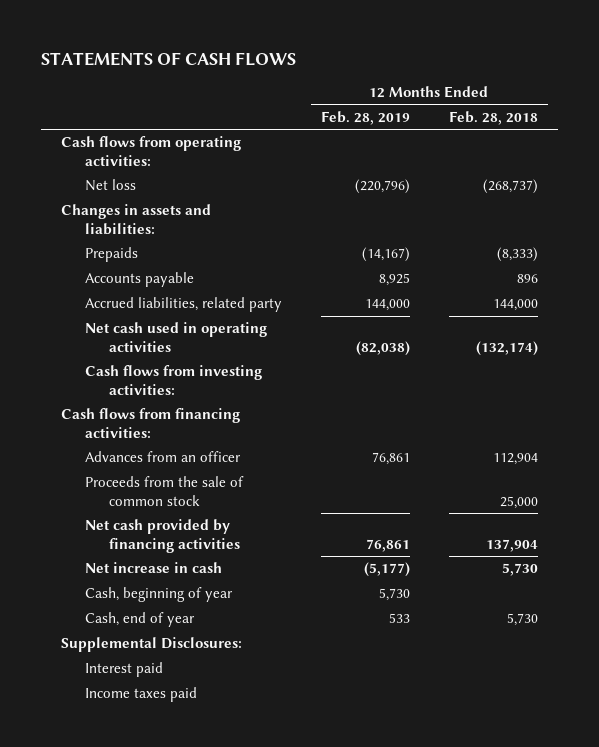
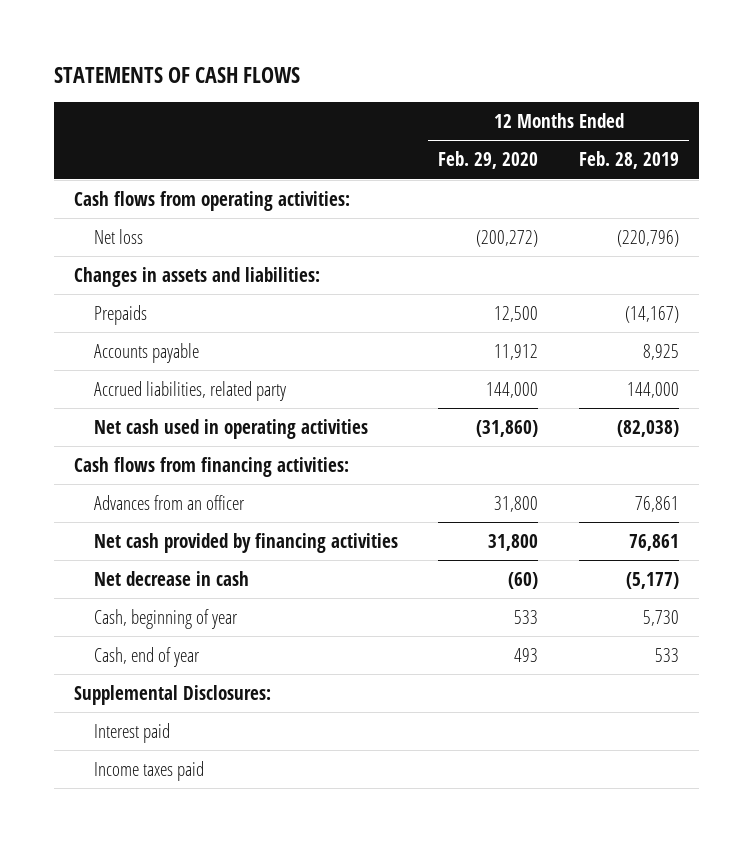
[449,110,539,125] Feb. 28, 2018 -> none
none -> [438,151,539,170] Feb. 29, 2020
[84,365,262,396] Cash flows from investing activities: -> none
[84,476,244,507] Proceeds from the sale of common stock -> none
[84,562,222,574] Net increase in cash -> [94,570,250,586] Net decrease in cash

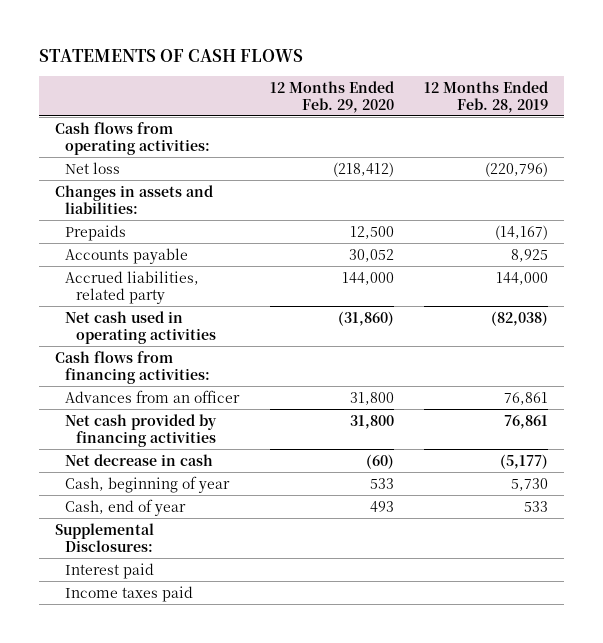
[476,229,539,247] (200,272) -> [332,161,394,177] (218,412)
[494,343,539,360] 11,912 -> [348,248,394,262] 30,052

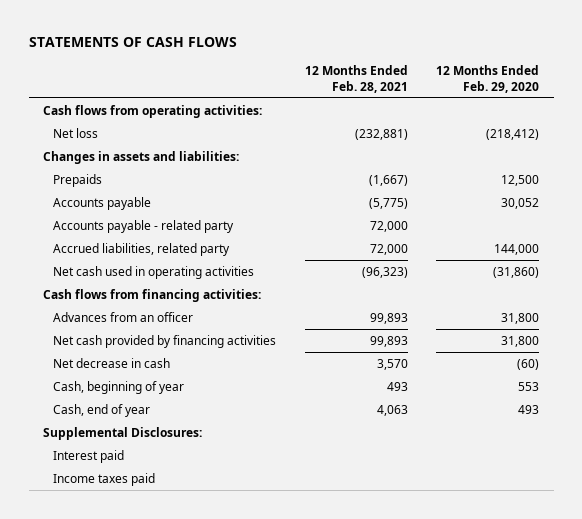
[424,80,549,113] 12 Months Ended Feb. 28, 2019 -> none
none -> [304,65,408,93] 12 Months Ended Feb. 28, 2021
none -> [53,219,235,233] Accounts payable - related party
[369,477,394,489] 533 -> [518,381,540,391] 553

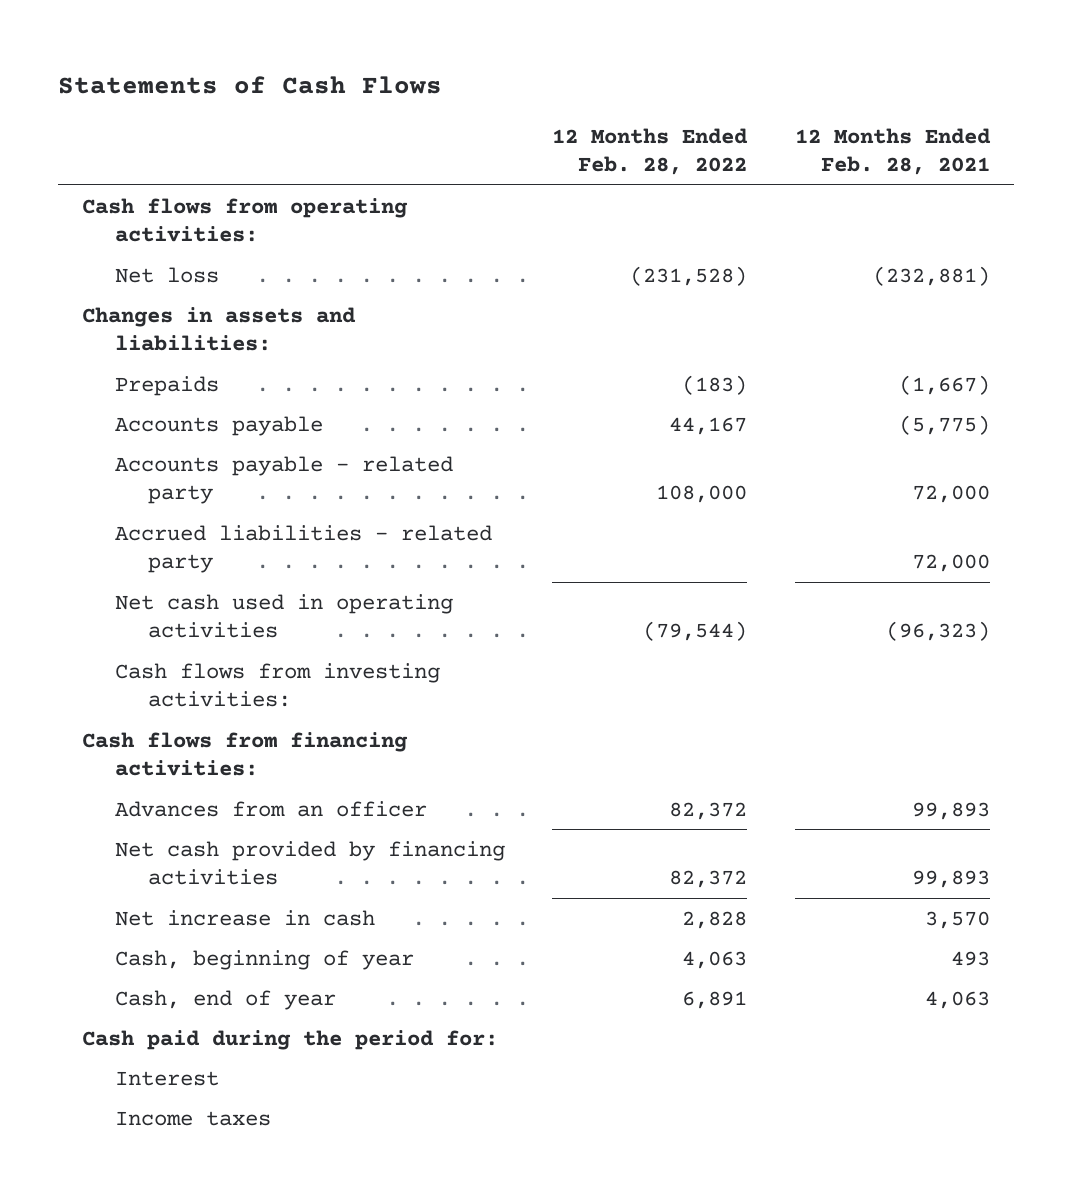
[28,37,237,48] STATEMENTS OF CASH FLOWS -> [58,76,443,95] Statements of Cash Flows
[436,65,540,93] 12 Months Ended Feb. 29, 2020 -> none
none -> [552,127,749,175] 12 Months Ended Feb. 28, 2022
[53,242,231,256] Accrued liabilities, related party -> [114,524,492,574] Accrued liabilities - related party
none -> [114,662,440,708] Cash flows from investing activities:
[53,357,171,368] Net decrease in cash -> [114,909,375,926] Net increase in cash
[42,426,202,440] Supplemental Disclosures: -> [81,1029,498,1050] Cash paid during the period for:
[53,449,125,463] Interest paid -> [114,1070,219,1086] Interest
[53,472,156,486] Income taxes paid -> [114,1110,271,1126] Income taxes

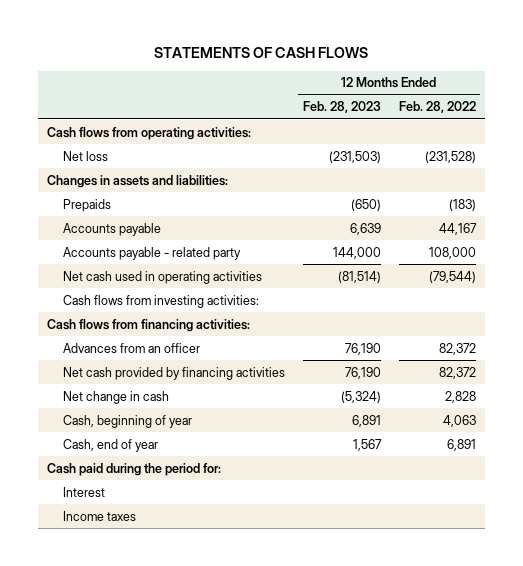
[58,76,443,95] Statements of Cash Flows -> [154,46,369,58] STATEMENTS OF CASH FLOWS
[794,127,991,175] 12 Months Ended Feb. 28, 2021 -> none
none -> [302,101,381,114] Feb. 28, 2023
[114,524,492,574] Accrued liabilities - related party -> none
[114,909,375,926] Net increase in cash -> [62,390,169,404] Net change in cash

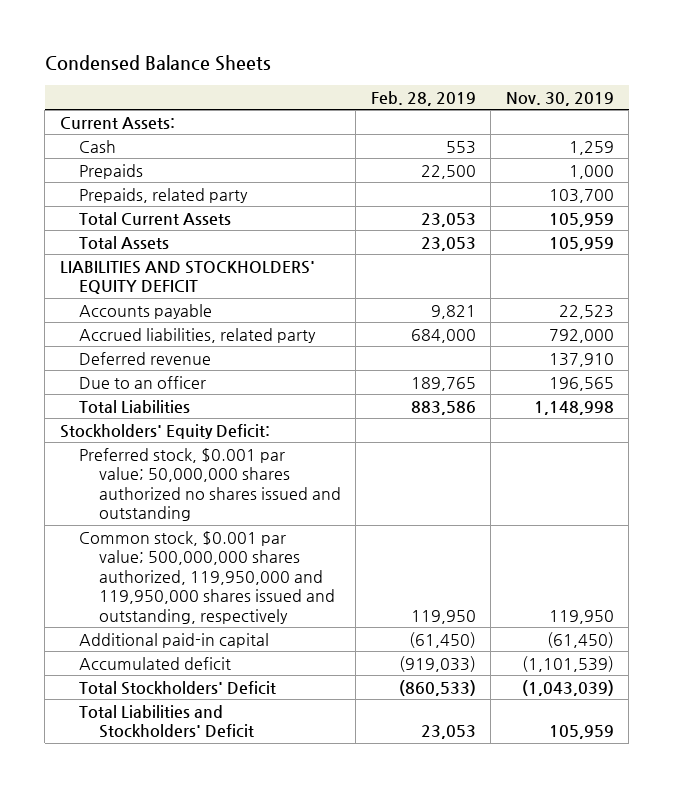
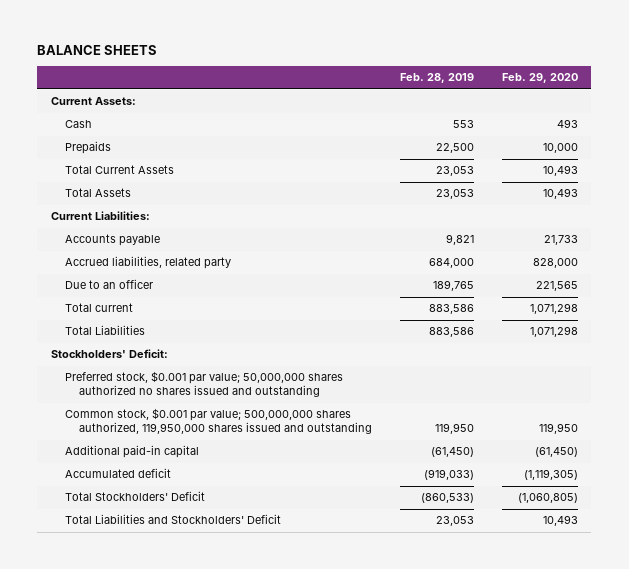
[44,55,271,72] Condensed Balance Sheets -> [37,44,158,55] BALANCE SHEETS
[505,91,614,106] Nov. 30, 2019 -> none
none -> [501,73,578,84] Feb. 29, 2020
[79,187,249,203] Prepaids, related party -> none
[59,260,315,295] LIABILITIES AND STOCKHOLDERS' EQUITY DEFICIT -> none
none -> [51,211,151,221] Current Liabilities:
[79,351,212,365] Deferred revenue -> none
none -> [65,303,134,313] Total current
[59,423,270,439] Stockholders' Equity Deficit: -> [51,349,169,359] Stockholders' Deficit:
[79,530,335,624] Common stock, $0.001 par value; 500,000,000 shares authorized, 119,950,000 and 119,950,000 shares issued and outstanding, respectively -> [65,408,373,435] Common stock, $0.001 par value; 500,000,000 shares authorized, 119,950,000 shares issued and outstanding

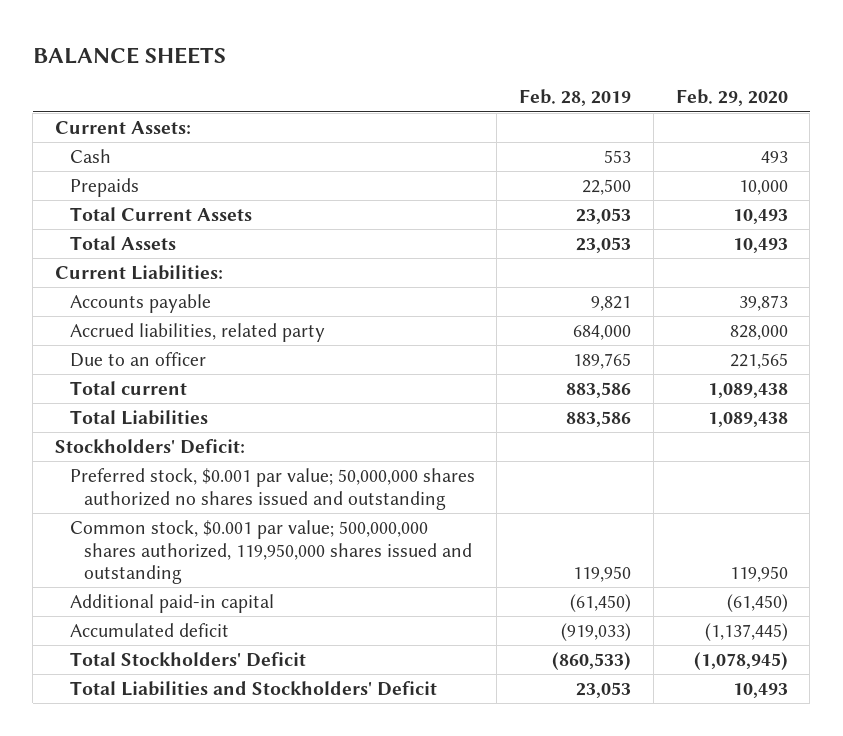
[543,235,578,246] 21,733 -> [738,295,788,312] 39,873
[529,303,578,315] 1,071,298 -> [707,383,788,399] 1,089,438
[529,326,578,338] 1,071,298 -> [707,412,788,428] 1,089,438
[523,469,578,481] (1,119,305) -> [704,623,788,642] (1,137,445)
[517,493,578,504] (1,060,805) -> [693,652,788,671] (1,078,945)

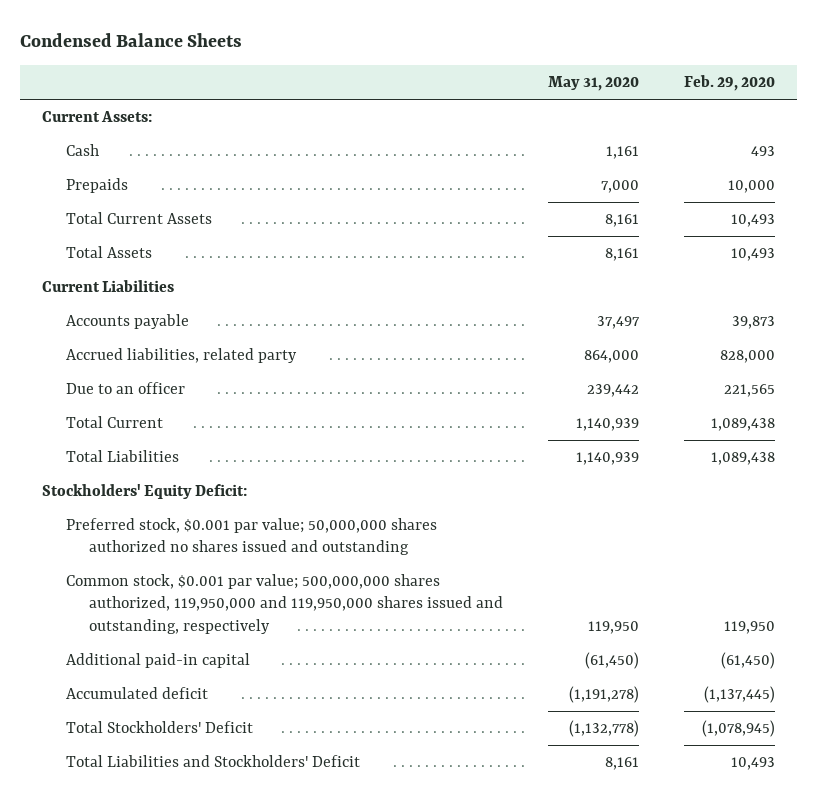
[32,46,226,64] BALANCE SHEETS -> [19,33,242,48] Condensed Balance Sheets
[519,89,632,107] Feb. 28, 2019 -> none
none -> [547,76,639,92] May 31, 2020
[55,265,224,281] Current Liabilities: -> [42,280,175,293] Current Liabilities
[69,381,187,396] Total current -> [65,416,163,429] Total Current
[55,439,246,455] Stockholders' Deficit: -> [42,484,248,500] Stockholders' Equity Deficit:
[69,520,473,585] Common stock, $0.001 par value; 500,000,000 shares authorized, 119,950,000 shares issued and outstanding -> [65,574,503,634] Common stock, $0.001 par value; 500,000,000 shares authorized, 119,950,000 and 119,950,000 shares issued and outstanding, respectively

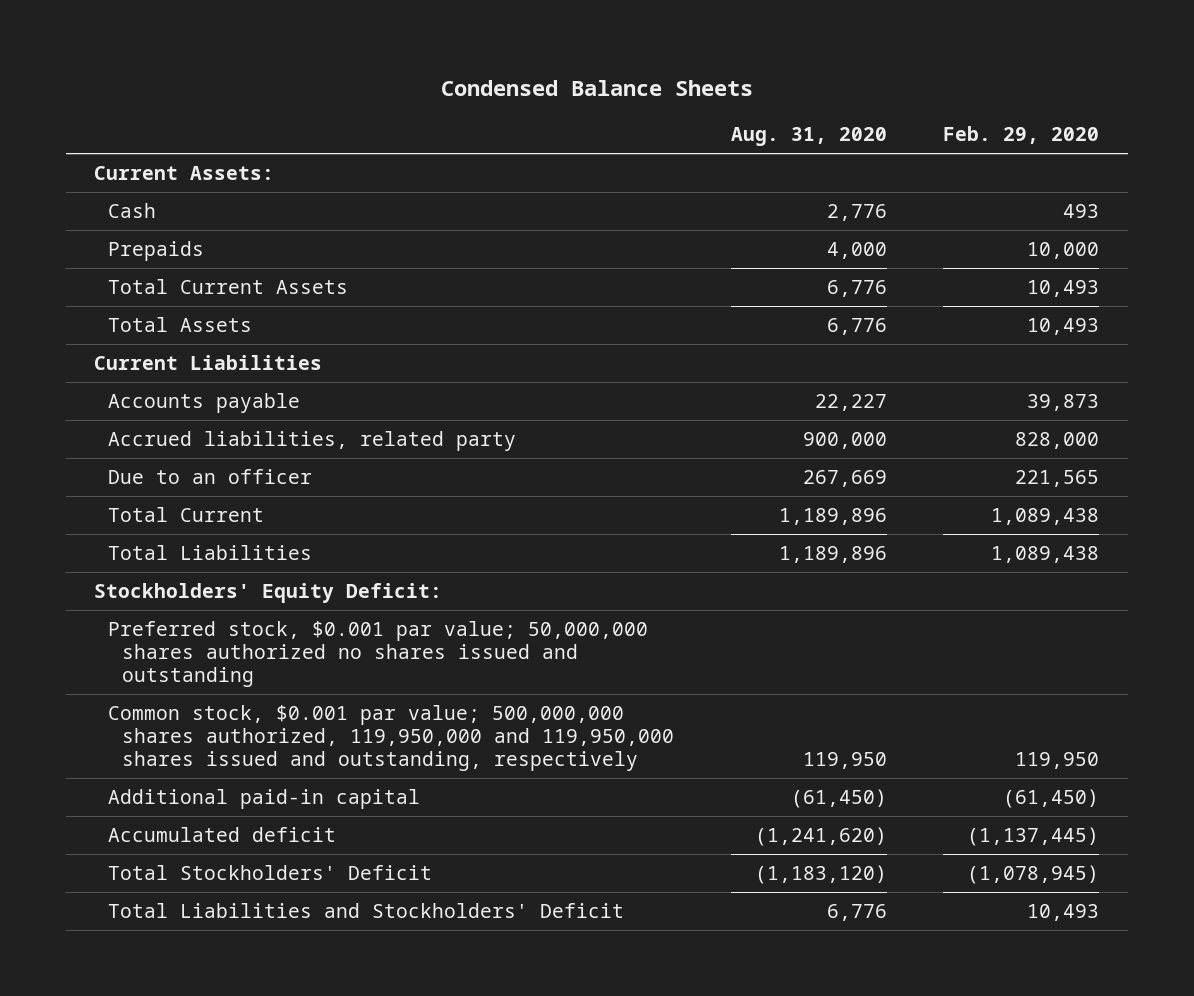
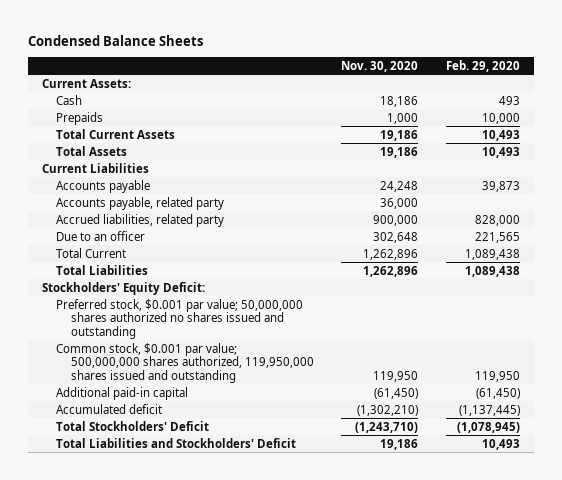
[730,127,887,147] Aug. 31, 2020 -> none
none -> [341,60,419,72] Nov. 30, 2020
none -> [56,196,225,210] Accounts payable, related party
[108,704,675,772] Common stock, $0.001 par value; 500,000,000 shares authorized, 119,950,000 and 119,950,000 shares issued and outstanding, respectively -> [56,342,314,383] Common stock, $0.001 par value; 500,000,000 shares authorized, 119,950,000 shares issued and outstanding

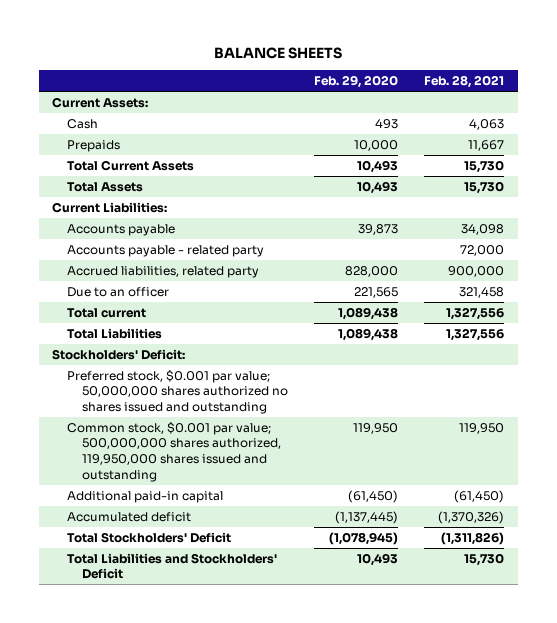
[28,35,204,47] Condensed Balance Sheets -> [214,47,343,60] BALANCE SHEETS
[341,60,419,72] Nov. 30, 2020 -> none
none -> [424,75,505,89] Feb. 28, 2021
[42,162,150,173] Current Liabilities -> [52,201,168,213] Current Liabilities:
[56,196,225,210] Accounts payable, related party -> [67,244,265,257] Accounts payable - related party
[56,247,127,258] Total Current -> [67,307,147,318] Total current
[42,281,206,295] Stockholders' Equity Deficit: -> [52,348,186,360] Stockholders' Deficit:

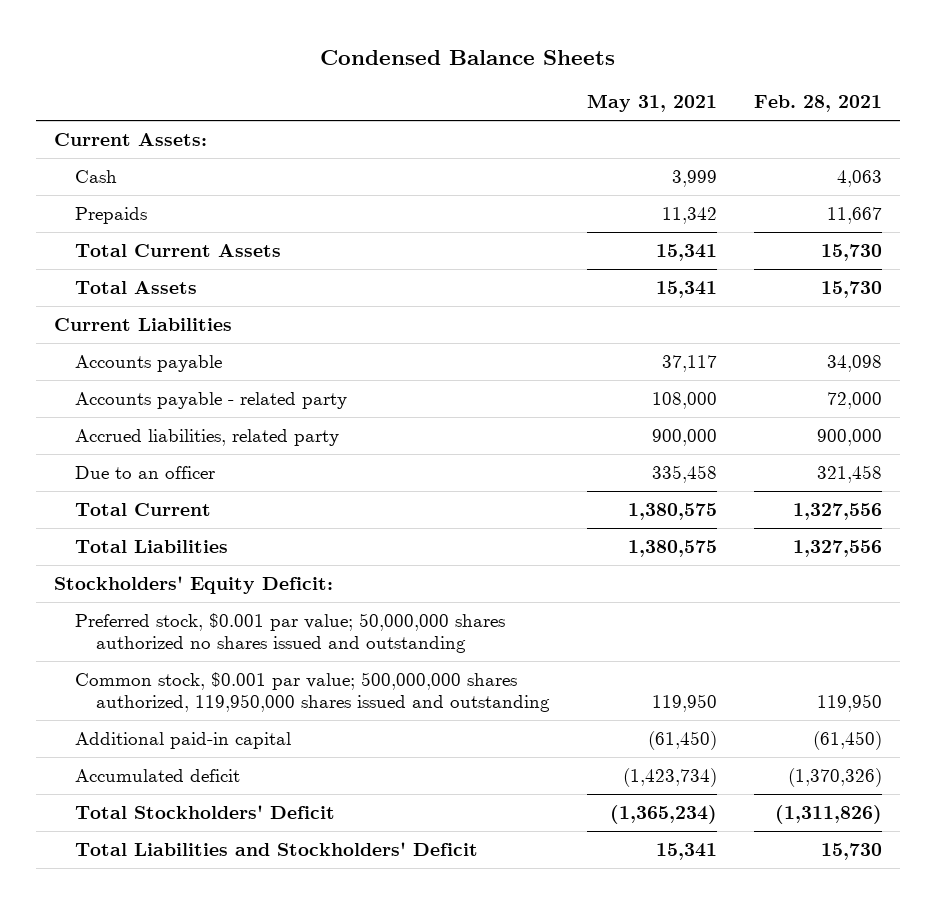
[214,47,343,60] BALANCE SHEETS -> [319,49,615,65] Condensed Balance Sheets
[314,75,399,89] Feb. 29, 2020 -> none
none -> [586,94,717,113] May 31, 2021
[52,201,168,213] Current Liabilities: -> [54,317,233,331] Current Liabilities
[67,307,147,318] Total current -> [75,502,212,516] Total Current
[52,348,186,360] Stockholders' Deficit: -> [54,575,334,594] Stockholders' Equity Deficit:

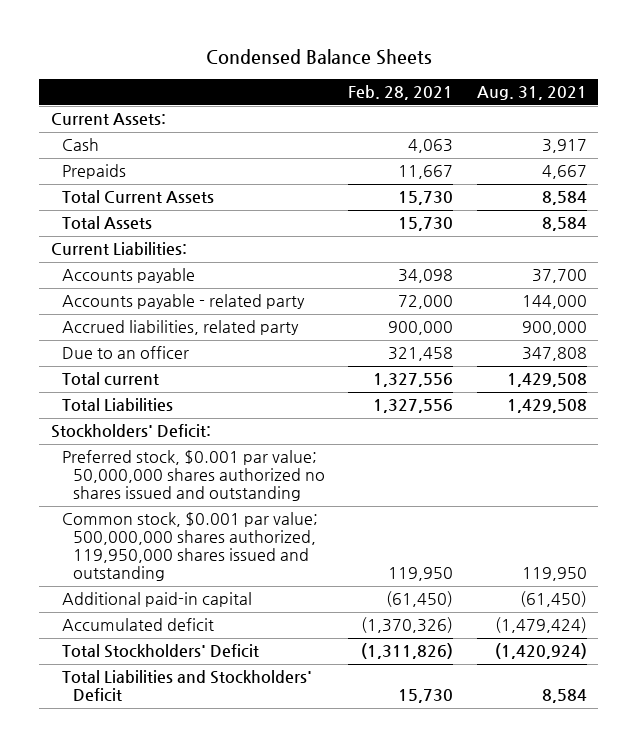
[586,94,717,113] May 31, 2021 -> none
none -> [476,86,587,101] Aug. 31, 2021
[54,317,233,331] Current Liabilities -> [50,242,187,256] Current Liabilities:
[75,502,212,516] Total Current -> [61,372,159,387] Total current
[54,575,334,594] Stockholders' Equity Deficit: -> [50,424,211,439] Stockholders' Deficit:

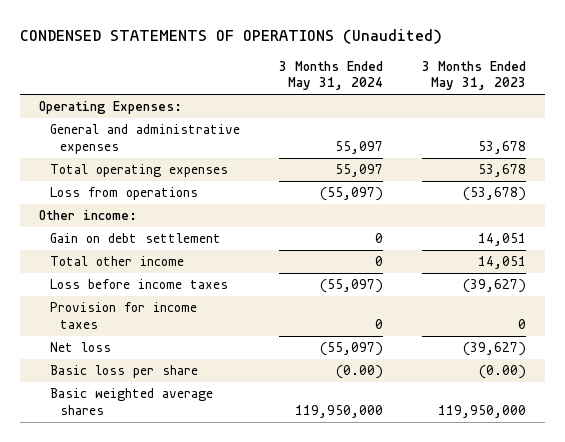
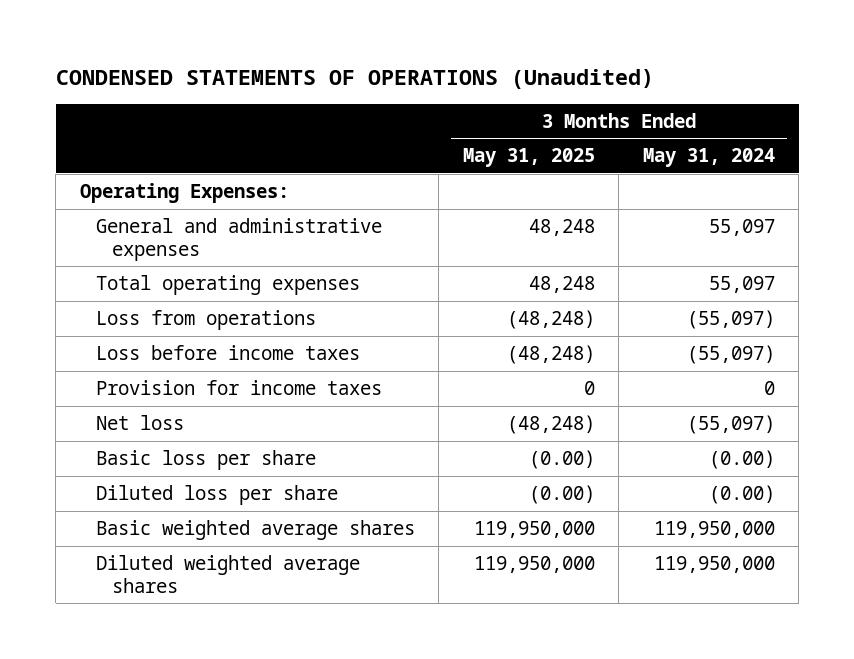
[421,60,526,91] 3 Months Ended May 31, 2023 -> none
none -> [462,148,595,168] May 31, 2025
[39,210,138,221] Other income: -> none
[49,233,221,244] Gain on debt settlement -> none
[49,256,184,267] Total other income -> none
none -> [95,485,338,506] Diluted loss per share
none -> [95,555,360,593] Diluted weighted average shares

